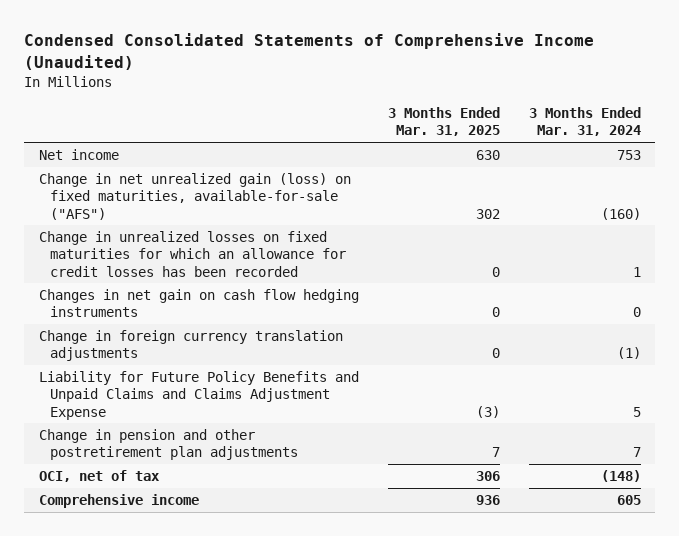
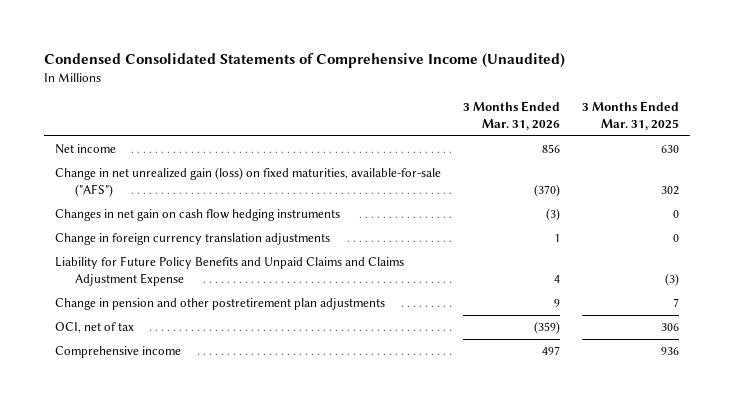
[528,107,641,137] 3 Months Ended Mar. 31, 2024 -> none
none -> [463,101,561,130] 3 Months Ended Mar. 31, 2026
[38,231,347,277] Change in unrealized losses on fixed maturities for which an allowance for credit losses has been recorded -> none

